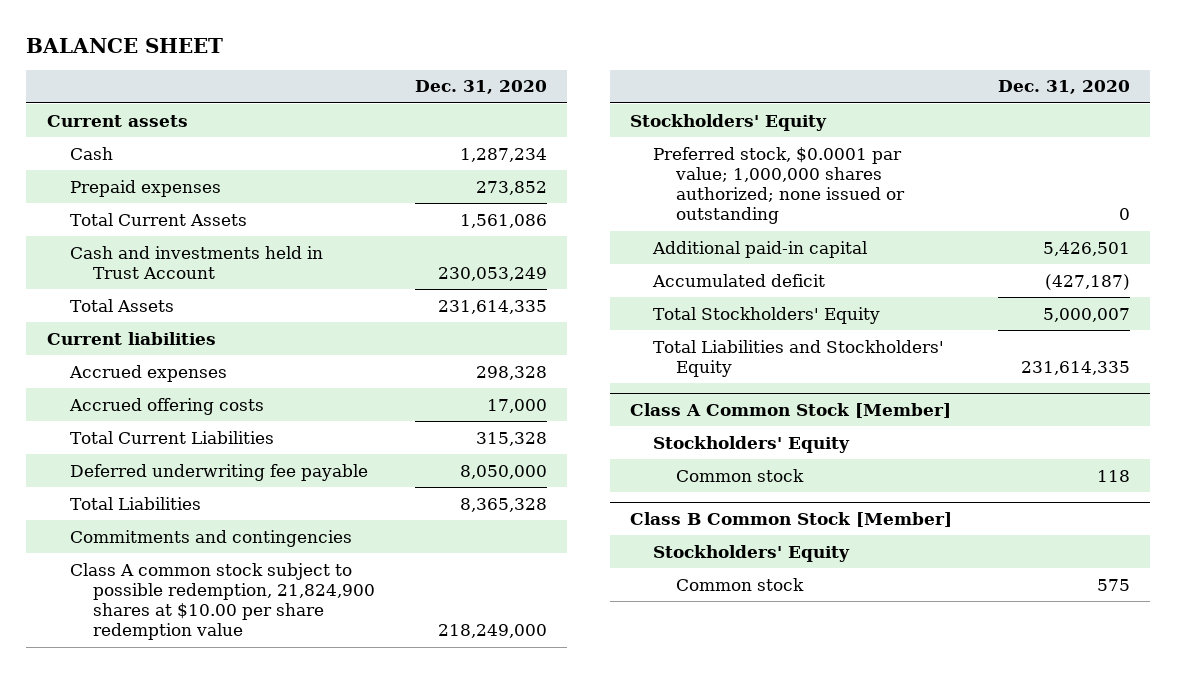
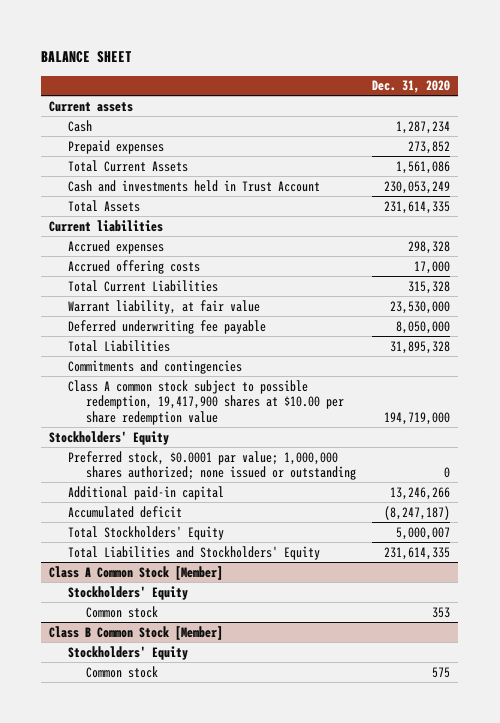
none -> [67,299,260,314] Warrant liability, at fair value
[459,497,547,512] 8,365,328 -> [390,340,451,354] 31,895,328
[69,562,375,641] Class A common stock subject to possible redemption, 21,824,900 shares at $10.00 per share redemption value -> [67,379,345,425] Class A common stock subject to possible redemption, 19,417,900 shares at $10.00 per share redemption value
[437,624,547,639] 218,249,000 -> [384,411,451,425] 194,719,000
[1043,241,1131,256] 5,426,501 -> [390,486,451,500] 13,246,266
[1045,273,1131,290] (427,187) -> [384,505,451,520] (8,247,187)
[1097,469,1131,482] 118 -> [432,606,451,618] 353

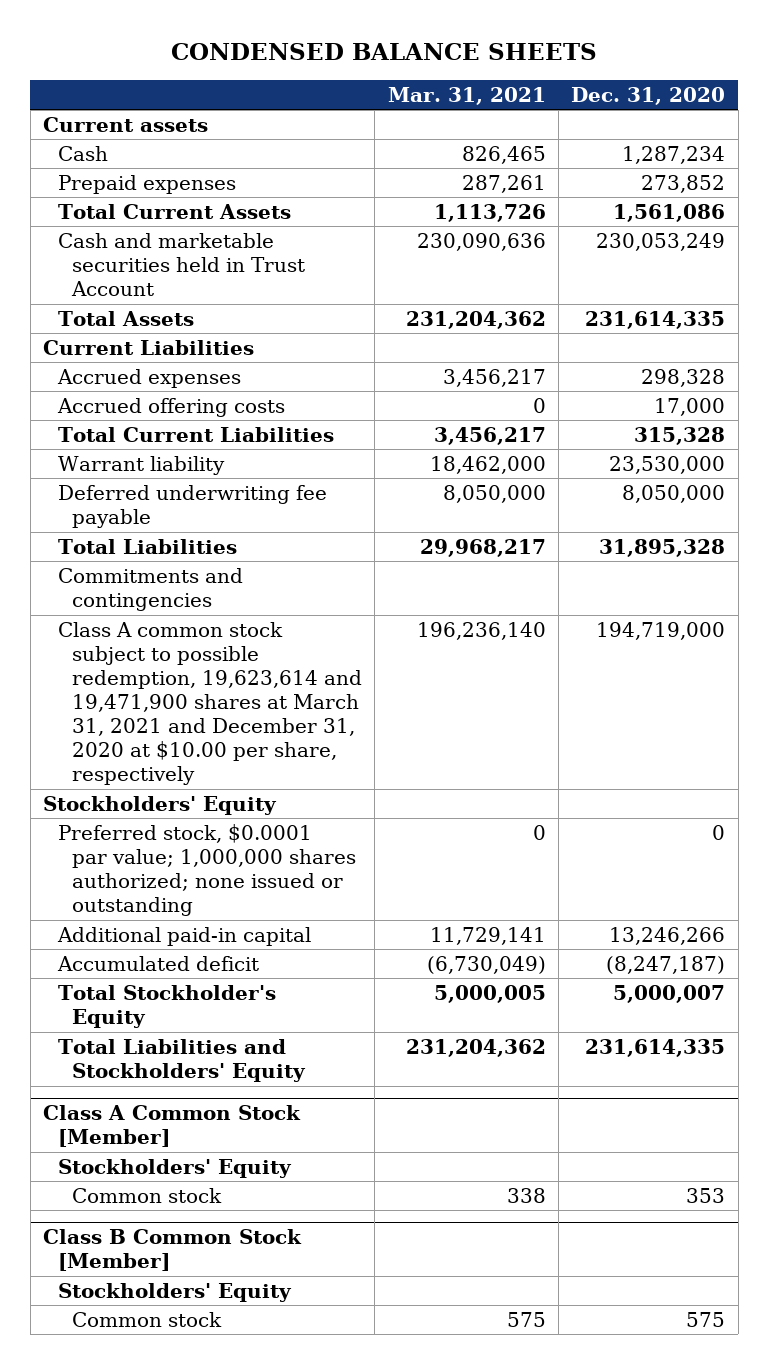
[41,51,133,64] BALANCE SHEET -> [171,43,598,61] CONDENSED BALANCE SHEETS
none -> [387,86,546,105] Mar. 31, 2021
[67,179,320,192] Cash and investments held in Trust Account -> [57,232,306,297] Cash and marketable securities held in Trust Account
[49,219,164,232] Current liabilities -> [43,339,255,355] Current Liabilities
[67,299,260,314] Warrant liability, at fair value -> [57,455,225,475] Warrant liability
[67,379,345,425] Class A common stock subject to possible redemption, 19,417,900 shares at $10.00 per share redemption value -> [57,621,363,786] Class A common stock subject to possible redemption, 19,623,614 and 19,471,900 shares at March 31, 2021 and December 31, 2020 at $10.00 per share, respectively
[67,525,224,540] Total Stockholders' Equity -> [57,984,276,1028] Total Stockholder's Equity

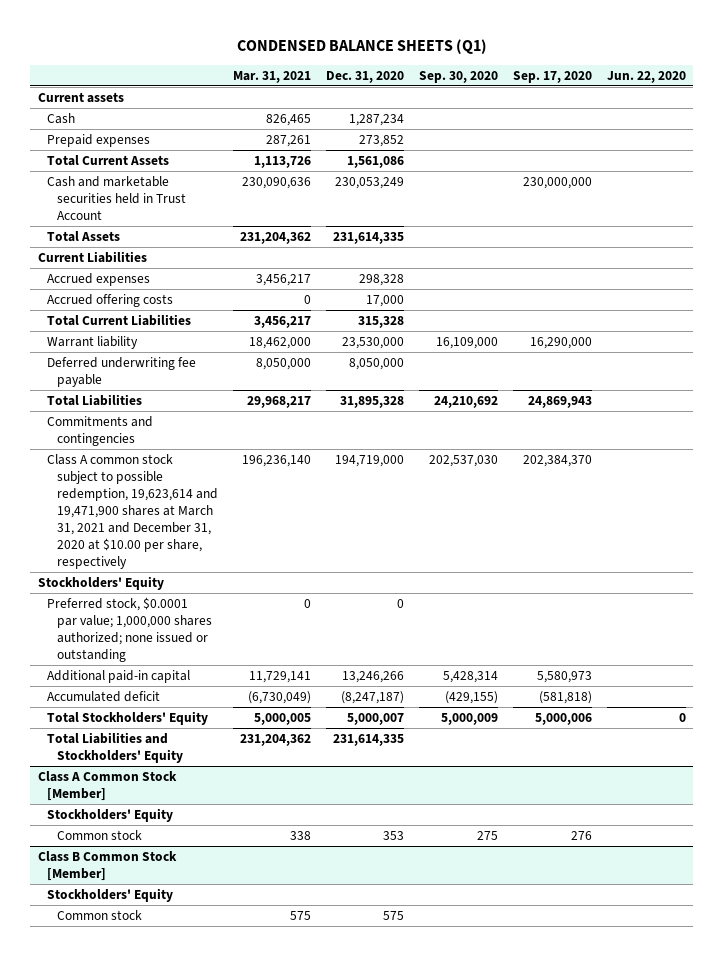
[171,43,598,61] CONDENSED BALANCE SHEETS -> [236,39,487,55] CONDENSED BALANCE SHEETS (Q1)
none -> [418,70,498,83] Sep. 30, 2020
none -> [512,70,592,83] Sep. 17, 2020
none -> [606,70,686,83] Jun. 22, 2020
[57,984,276,1028] Total Stockholder's Equity -> [47,710,209,725] Total Stockholders' Equity

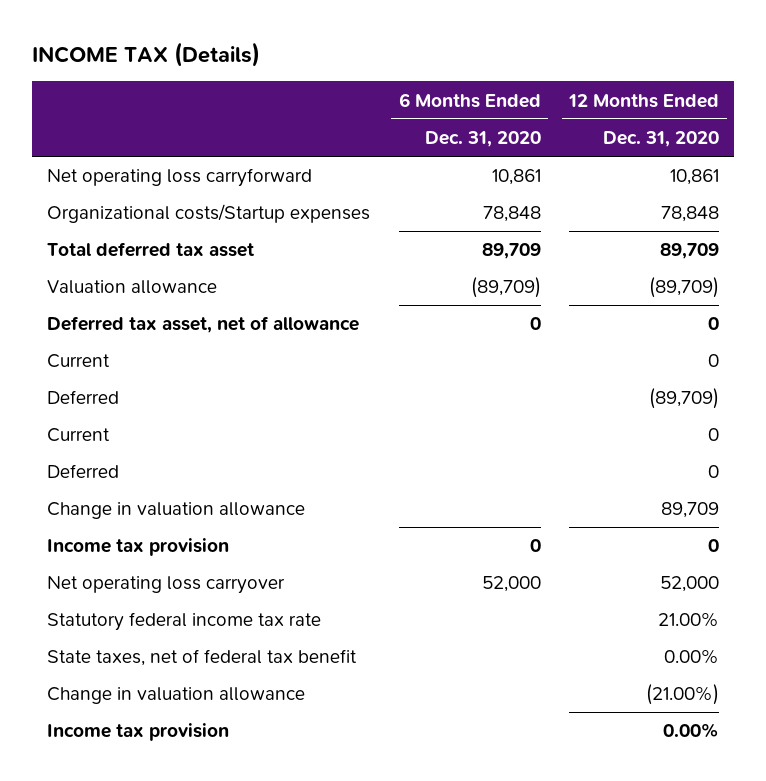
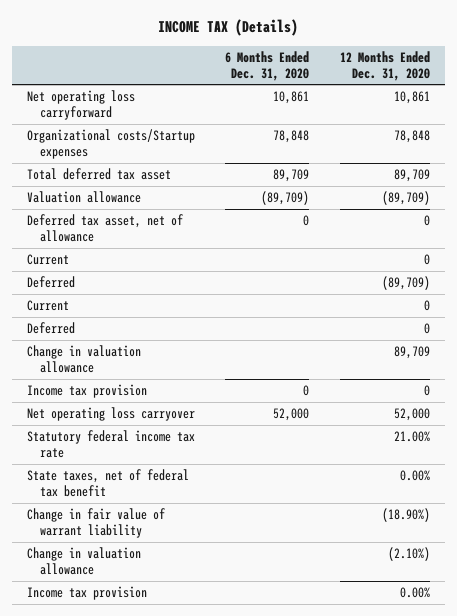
none -> [26,508,165,539] Change in fair value of warrant liability
[646,684,720,706] (21.00%) -> [387,547,430,562] (2.10%)

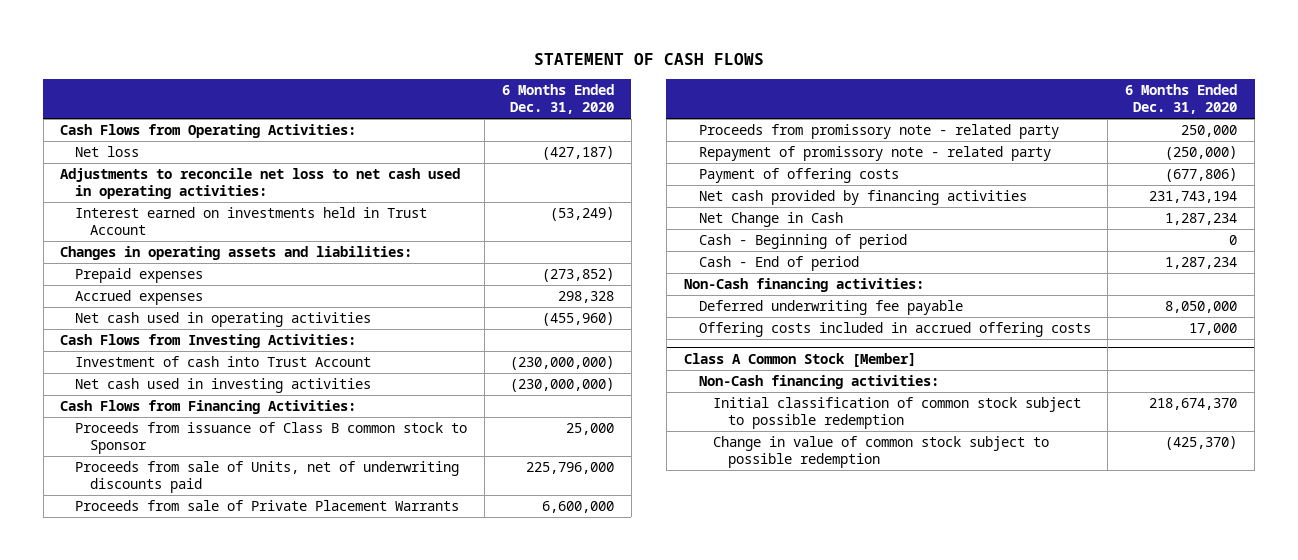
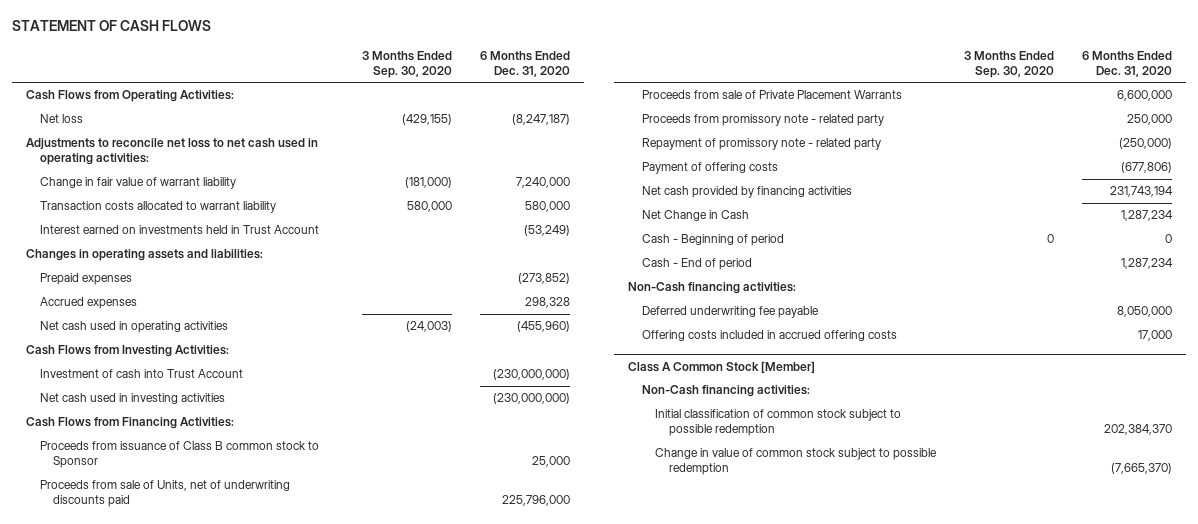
none -> [361,50,452,78] 3 Months Ended Sep. 30, 2020
[542,145,615,160] (427,187) -> [511,114,570,126] (8,247,187)
none -> [39,177,236,190] Change in fair value of warrant liability
none -> [39,201,276,214] Transaction costs allocated to warrant liability
[1149,397,1238,410] 218,674,370 -> [1103,424,1172,436] 202,384,370
[1165,435,1238,450] (425,370) -> [1110,463,1172,475] (7,665,370)

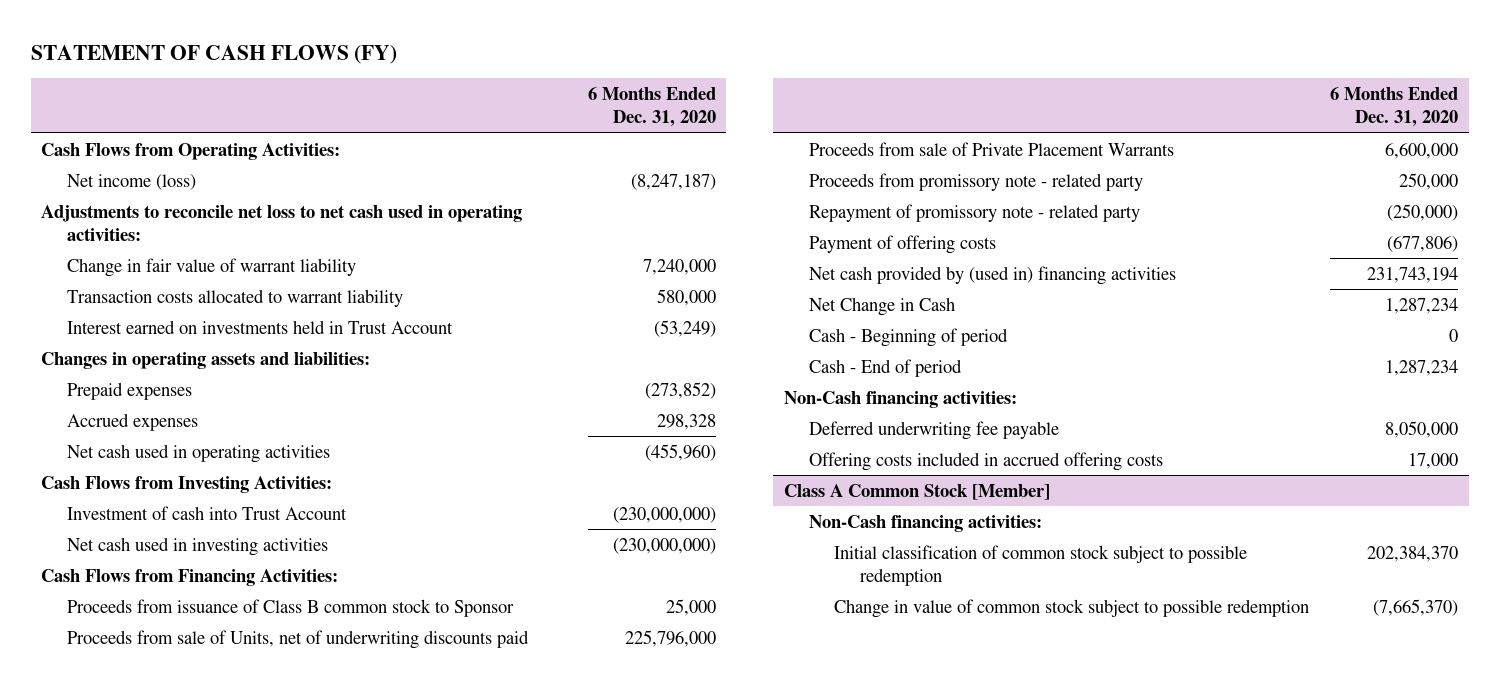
[12,20,212,32] STATEMENT OF CASH FLOWS -> [30,44,397,64] STATEMENT OF CASH FLOWS (FY)
[361,50,452,78] 3 Months Ended Sep. 30, 2020 -> none
[39,114,83,124] Net loss -> [66,173,196,190] Net income (loss)
[641,186,852,199] Net cash provided by financing activities -> [809,265,1177,285] Net cash provided by (used in) financing activities

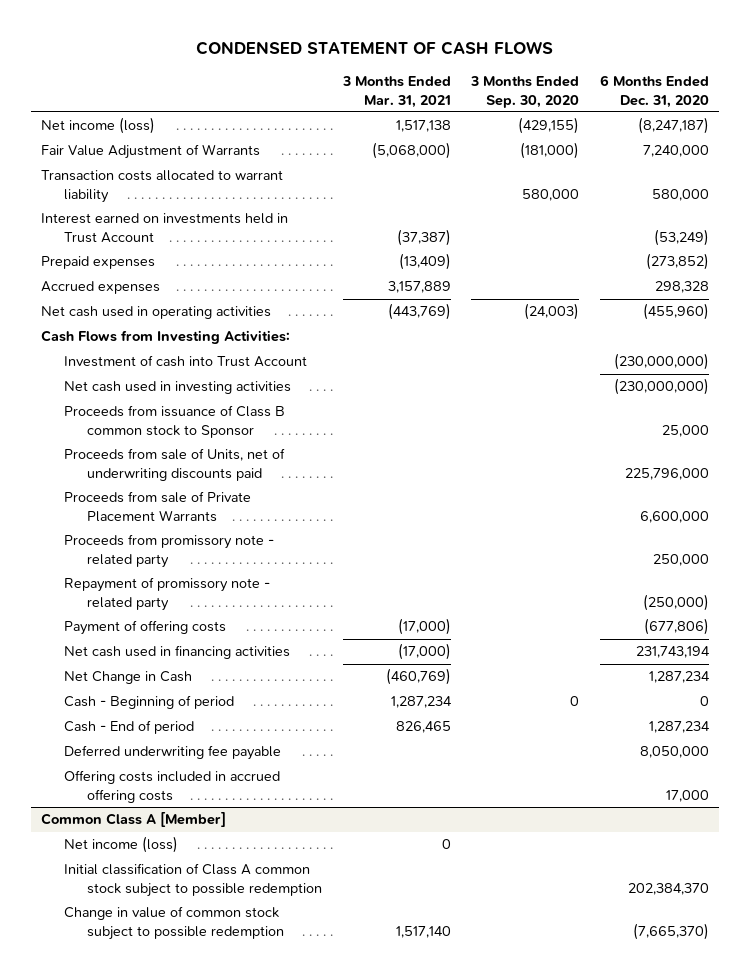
[30,44,397,64] STATEMENT OF CASH FLOWS (FY) -> [195,40,553,55] CONDENSED STATEMENT OF CASH FLOWS
none -> [341,75,451,108] 3 Months Ended Mar. 31, 2021
none -> [470,75,580,108] 3 Months Ended Sep. 30, 2020
[41,142,341,160] Cash Flows from Operating Activities: -> none
[41,204,523,241] Adjustments to reconcile net loss to net cash used in operating activities: -> none
[66,257,356,277] Change in fair value of warrant liability -> [41,144,261,160] Fair Value Adjustment of Warrants
[41,351,371,369] Changes in operating assets and liabilities: -> none
[41,568,339,586] Cash Flows from Financing Activities: -> none
[809,265,1177,285] Net cash provided by (used in) financing activities -> [64,645,291,660] Net cash used in financing activities
[783,390,1017,408] Non-Cash financing activities: -> none
[809,514,1043,532] Non-Cash financing activities: -> none
[783,483,1050,500] Class A Common Stock [Member] -> [41,812,227,828] Common Class A [Member]
none -> [64,836,179,854] Net income (loss)
[834,544,1248,586] Initial classification of common stock subject to possible redemption -> [64,863,323,898] Initial classification of Class A common stock subject to possible redemption

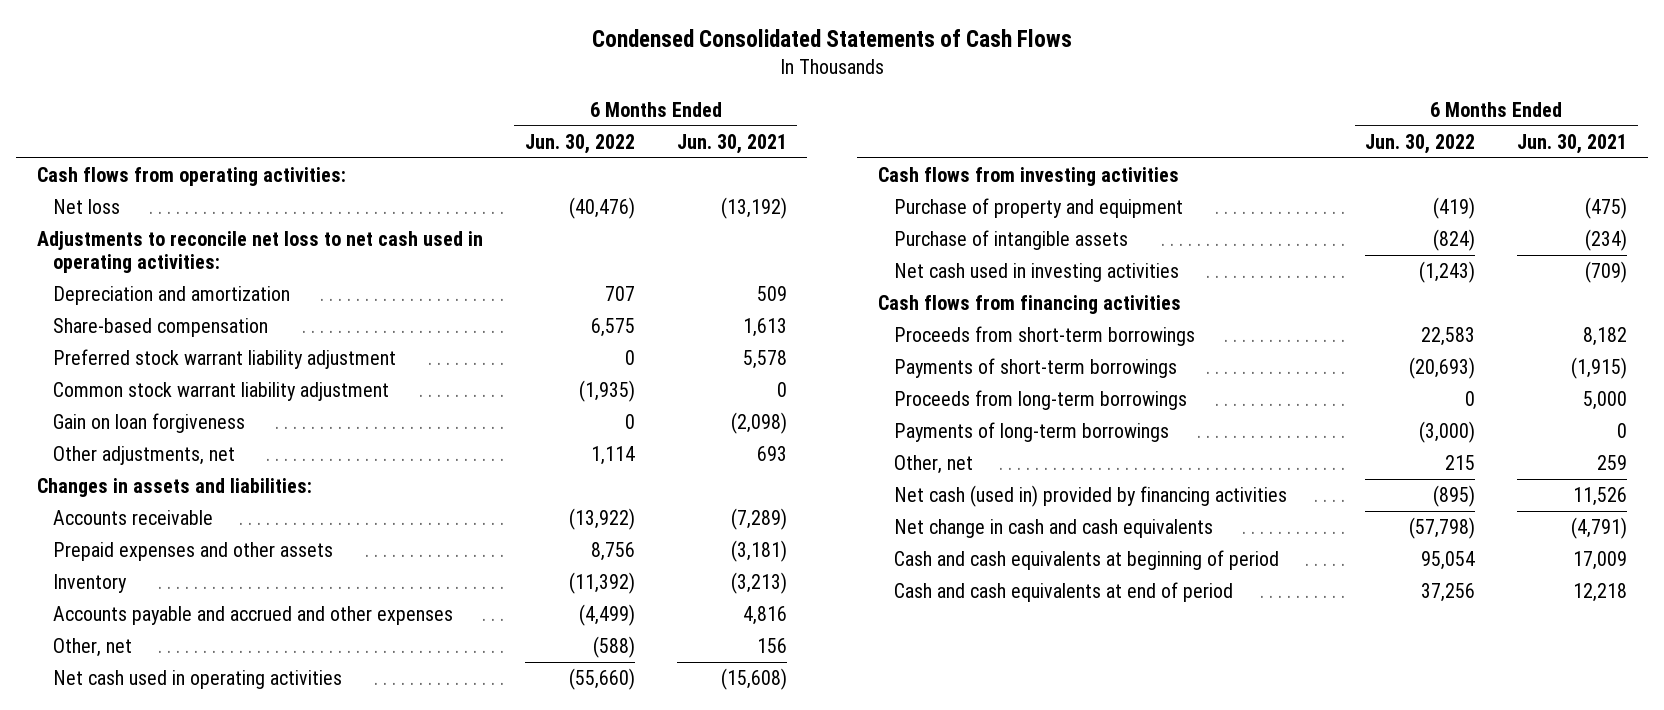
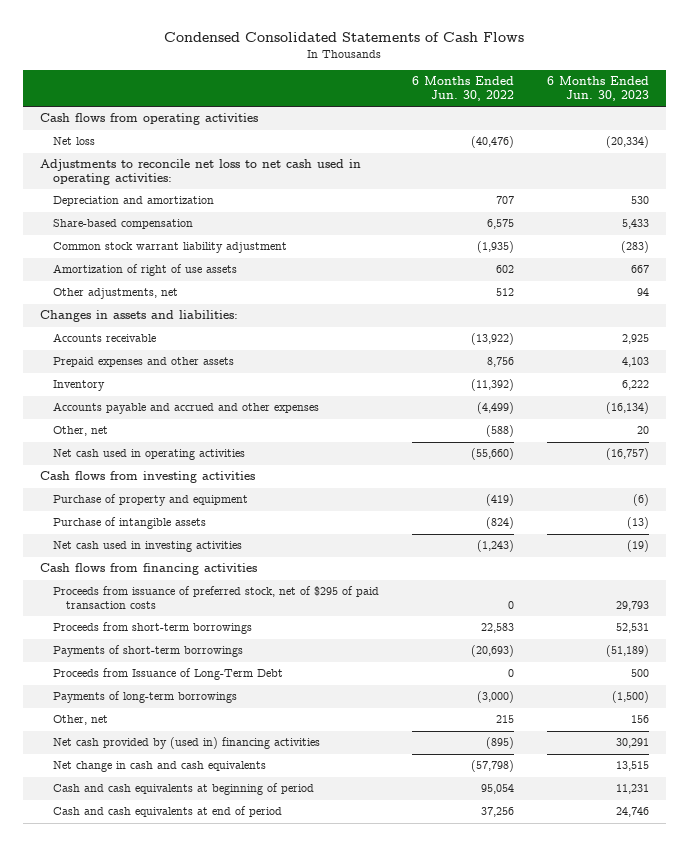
[676,133,787,154] Jun. 30, 2021 -> none
none -> [547,76,650,101] 6 Months Ended Jun. 30, 2023
[37,166,347,186] Cash flows from operating activities: -> [39,113,258,126] Cash flows from operating activities
[53,348,397,369] Preferred stock warrant liability adjustment -> none
[53,412,246,433] Gain on loan forgiveness -> none
none -> [52,264,237,277] Amortization of right of use assets
[590,445,635,465] 1,114 -> [495,288,514,297] 512
none -> [52,586,379,610] Proceeds from issuance of preferred stock, net of $295 of paid transaction costs
[893,389,1187,410] Proceeds from long-term borrowings -> [52,668,283,681] Proceeds from Issuance of Long-Term Debt
[893,484,1287,507] Net cash (used in) provided by financing activities -> [52,737,320,750] Net cash provided by (used in) financing activities

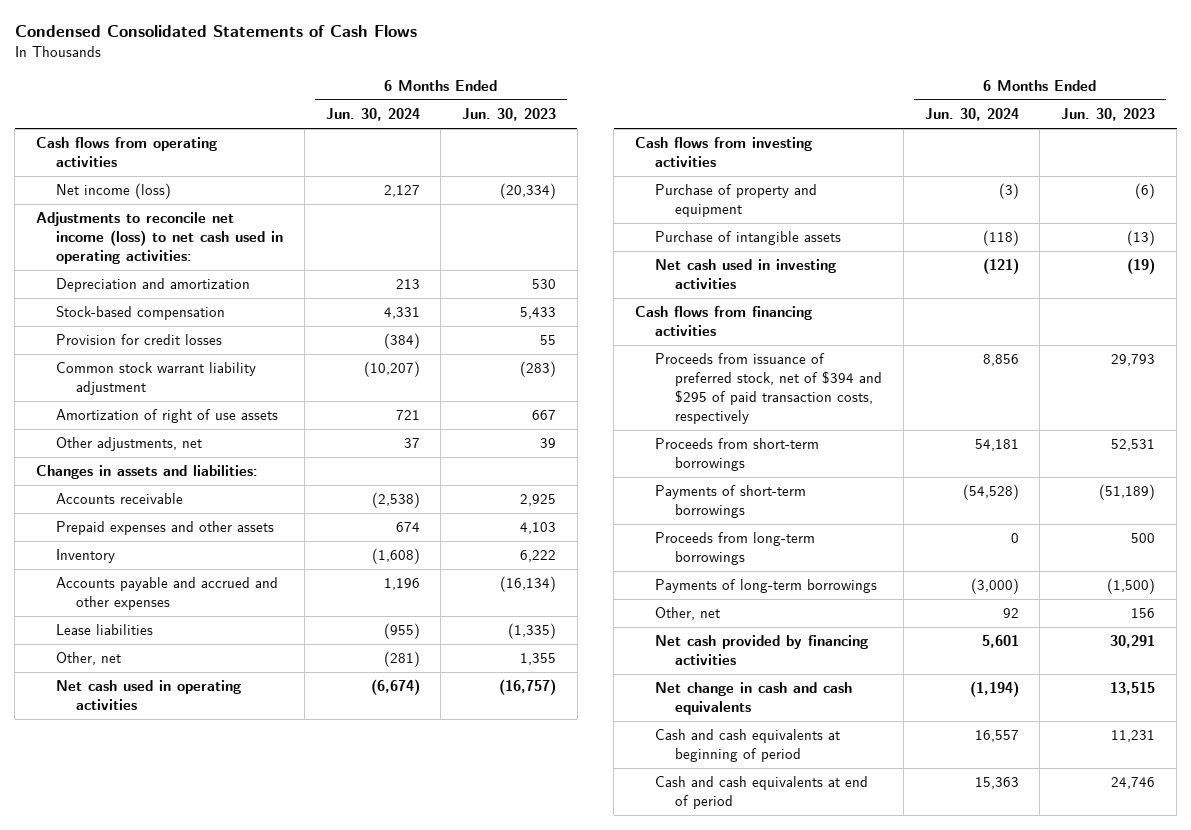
[411,76,514,101] 6 Months Ended Jun. 30, 2022 -> none
none -> [325,108,420,122] Jun. 30, 2024
[52,137,95,146] Net loss -> [55,183,171,200] Net income (loss)
[39,159,361,186] Adjustments to reconcile net loss to net cash used in operating activities: -> [35,212,283,264] Adjustments to reconcile net income (loss) to net cash used in operating activities:
[52,219,193,230] Share-based compensation -> [55,306,225,321] Stock-based compensation
none -> [55,334,222,346] Provision for credit losses
[637,288,650,297] 94 -> [540,438,557,449] 39
none -> [55,624,153,636] Lease liabilities
[637,426,650,435] 20 -> [520,653,557,666] 1,355
[52,586,379,610] Proceeds from issuance of preferred stock, net of $295 of paid transaction costs -> [655,353,883,424] Proceeds from issuance of preferred stock, net of $394 and $295 of paid transaction costs, respectively
[52,668,283,681] Proceeds from Issuance of Long-Term Debt -> [655,532,816,566] Proceeds from long-term borrowings
[52,737,320,750] Net cash provided by (used in) financing activities -> [655,635,869,666] Net cash provided by financing activities

